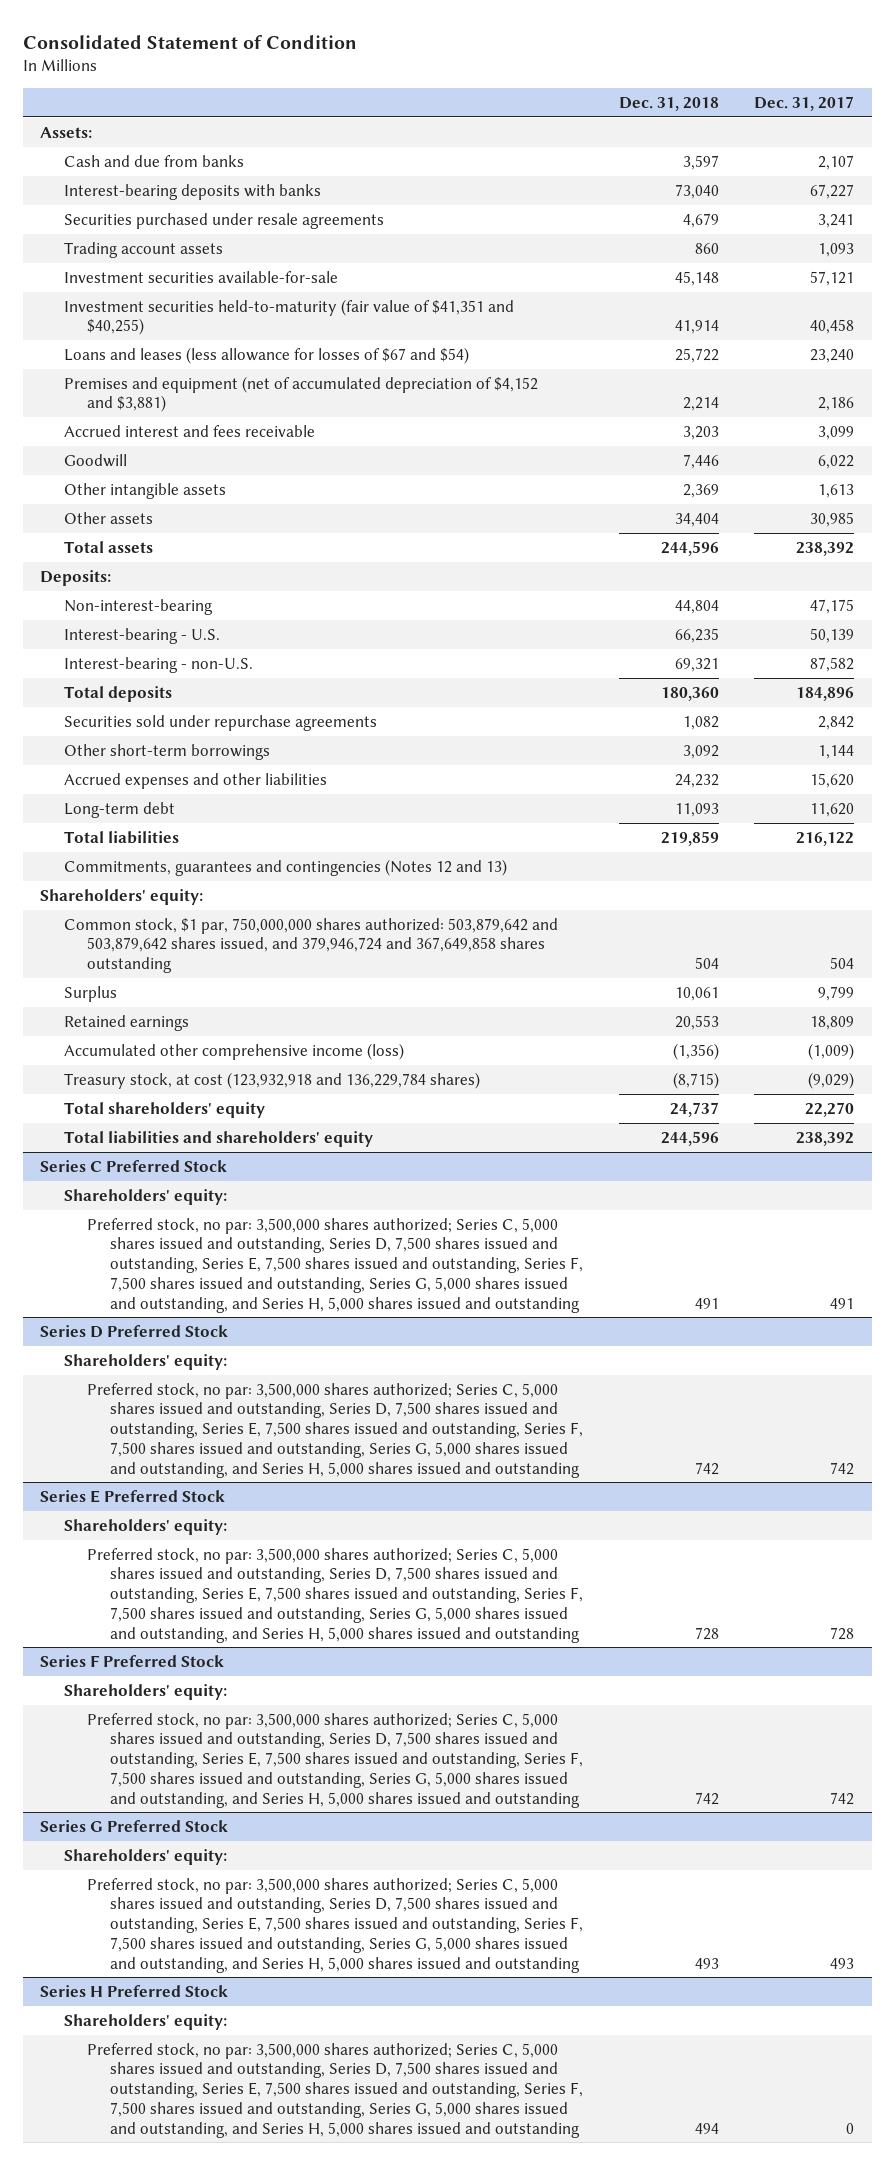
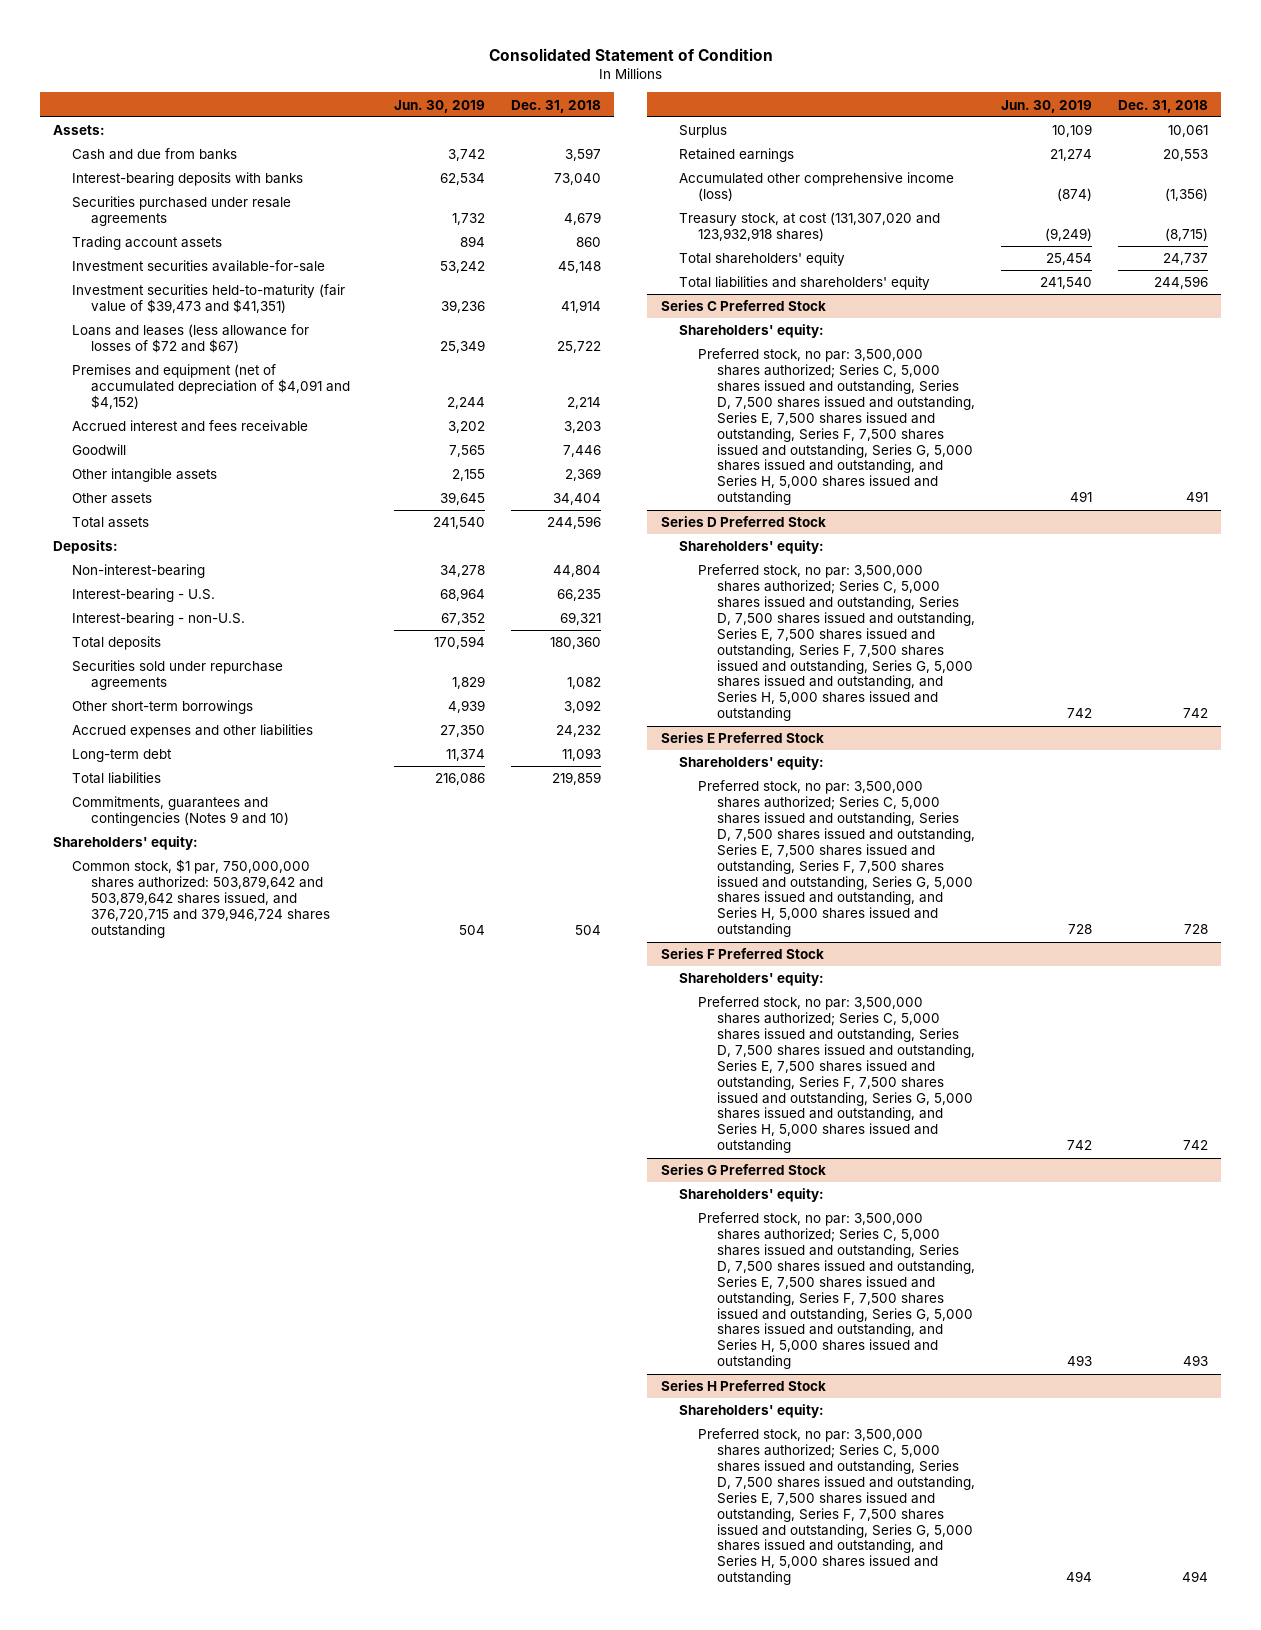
[754,96,855,112] Dec. 31, 2017 -> none
none -> [393,99,485,113] Jun. 30, 2019
[63,298,514,336] Investment securities held-to-maturity (fair value of $41,351 and $40,255) -> [72,284,346,314] Investment securities held-to-maturity (fair value of $39,473 and $41,351)
[63,346,469,364] Loans and leases (less allowance for losses of $67 and $54) -> [72,324,310,354] Loans and leases (less allowance for losses of $72 and $67)
[63,375,538,413] Premises and equipment (net of accumulated depreciation of $4,152 and $3,881) -> [72,364,350,409] Premises and equipment (net of accumulated depreciation of $4,091 and $4,152)
[63,858,507,876] Commitments, guarantees and contingencies (Notes 12 and 13) -> [72,796,289,827] Commitments, guarantees and contingencies (Notes 9 and 10)
[63,917,558,974] Common stock, $1 par, 750,000,000 shares authorized: 503,879,642 and 503,879,642 shares issued, and 379,946,724 and 367,649,858 shares outstanding -> [72,859,330,938] Common stock, $1 par, 750,000,000 shares authorized: 503,879,642 and 503,879,642 shares issued, and 376,720,715 and 379,946,724 shares outstanding
[63,1071,480,1089] Treasury stock, at cost (123,932,918 and 136,229,784 shares) -> [679,212,941,242] Treasury stock, at cost (131,307,020 and 123,932,918 shares)

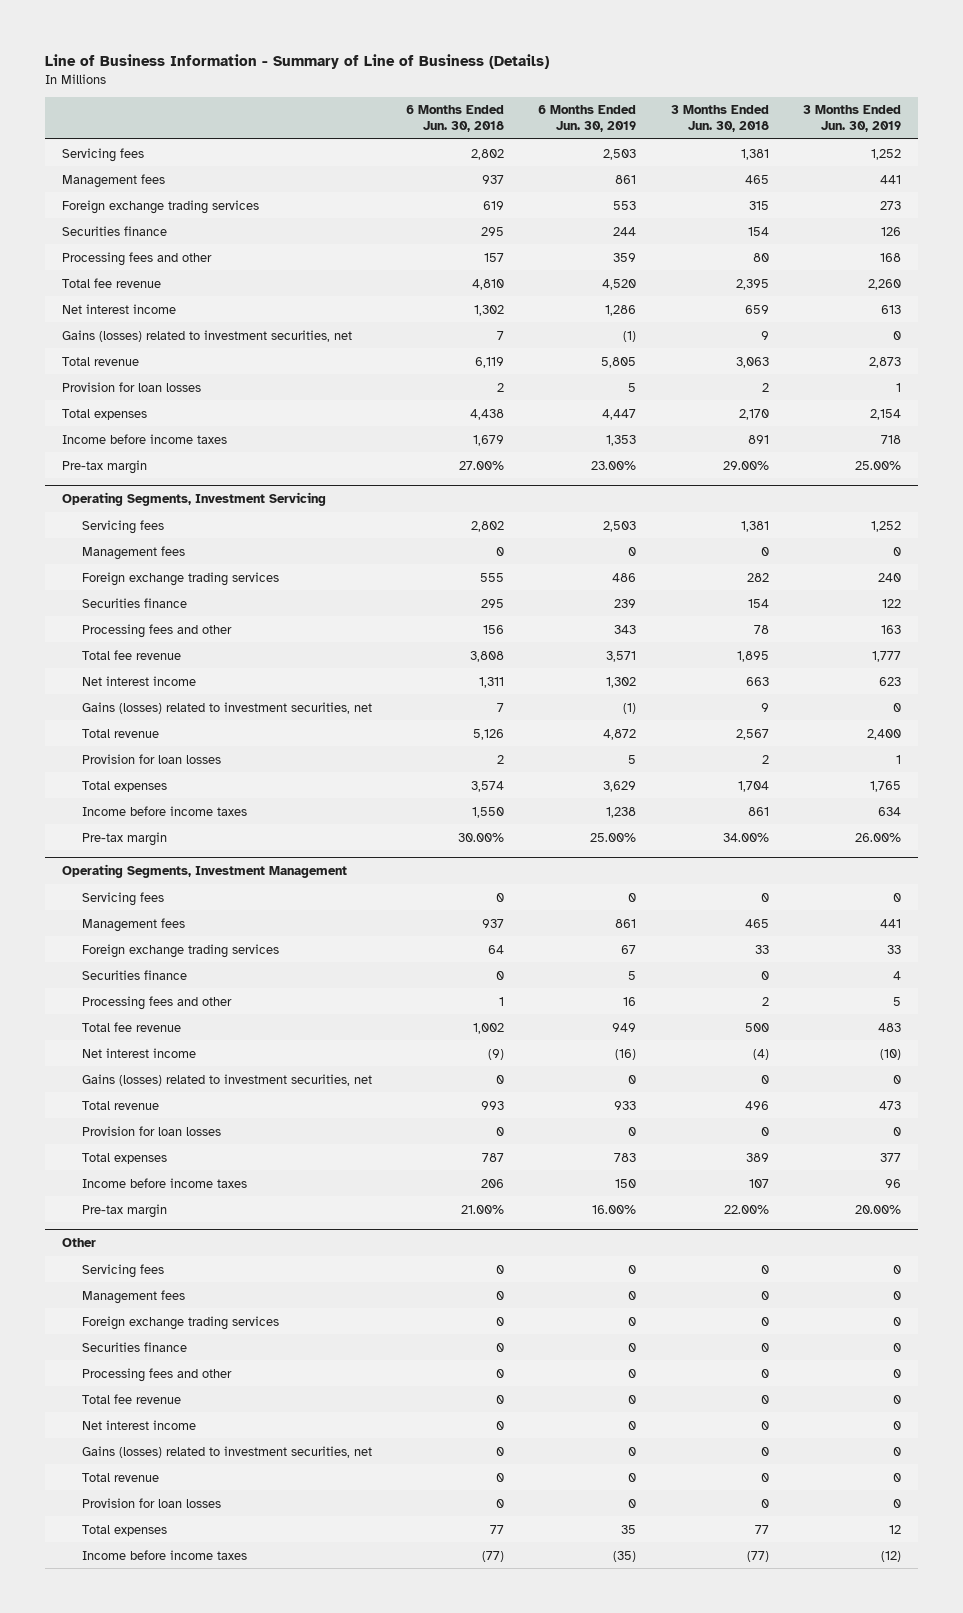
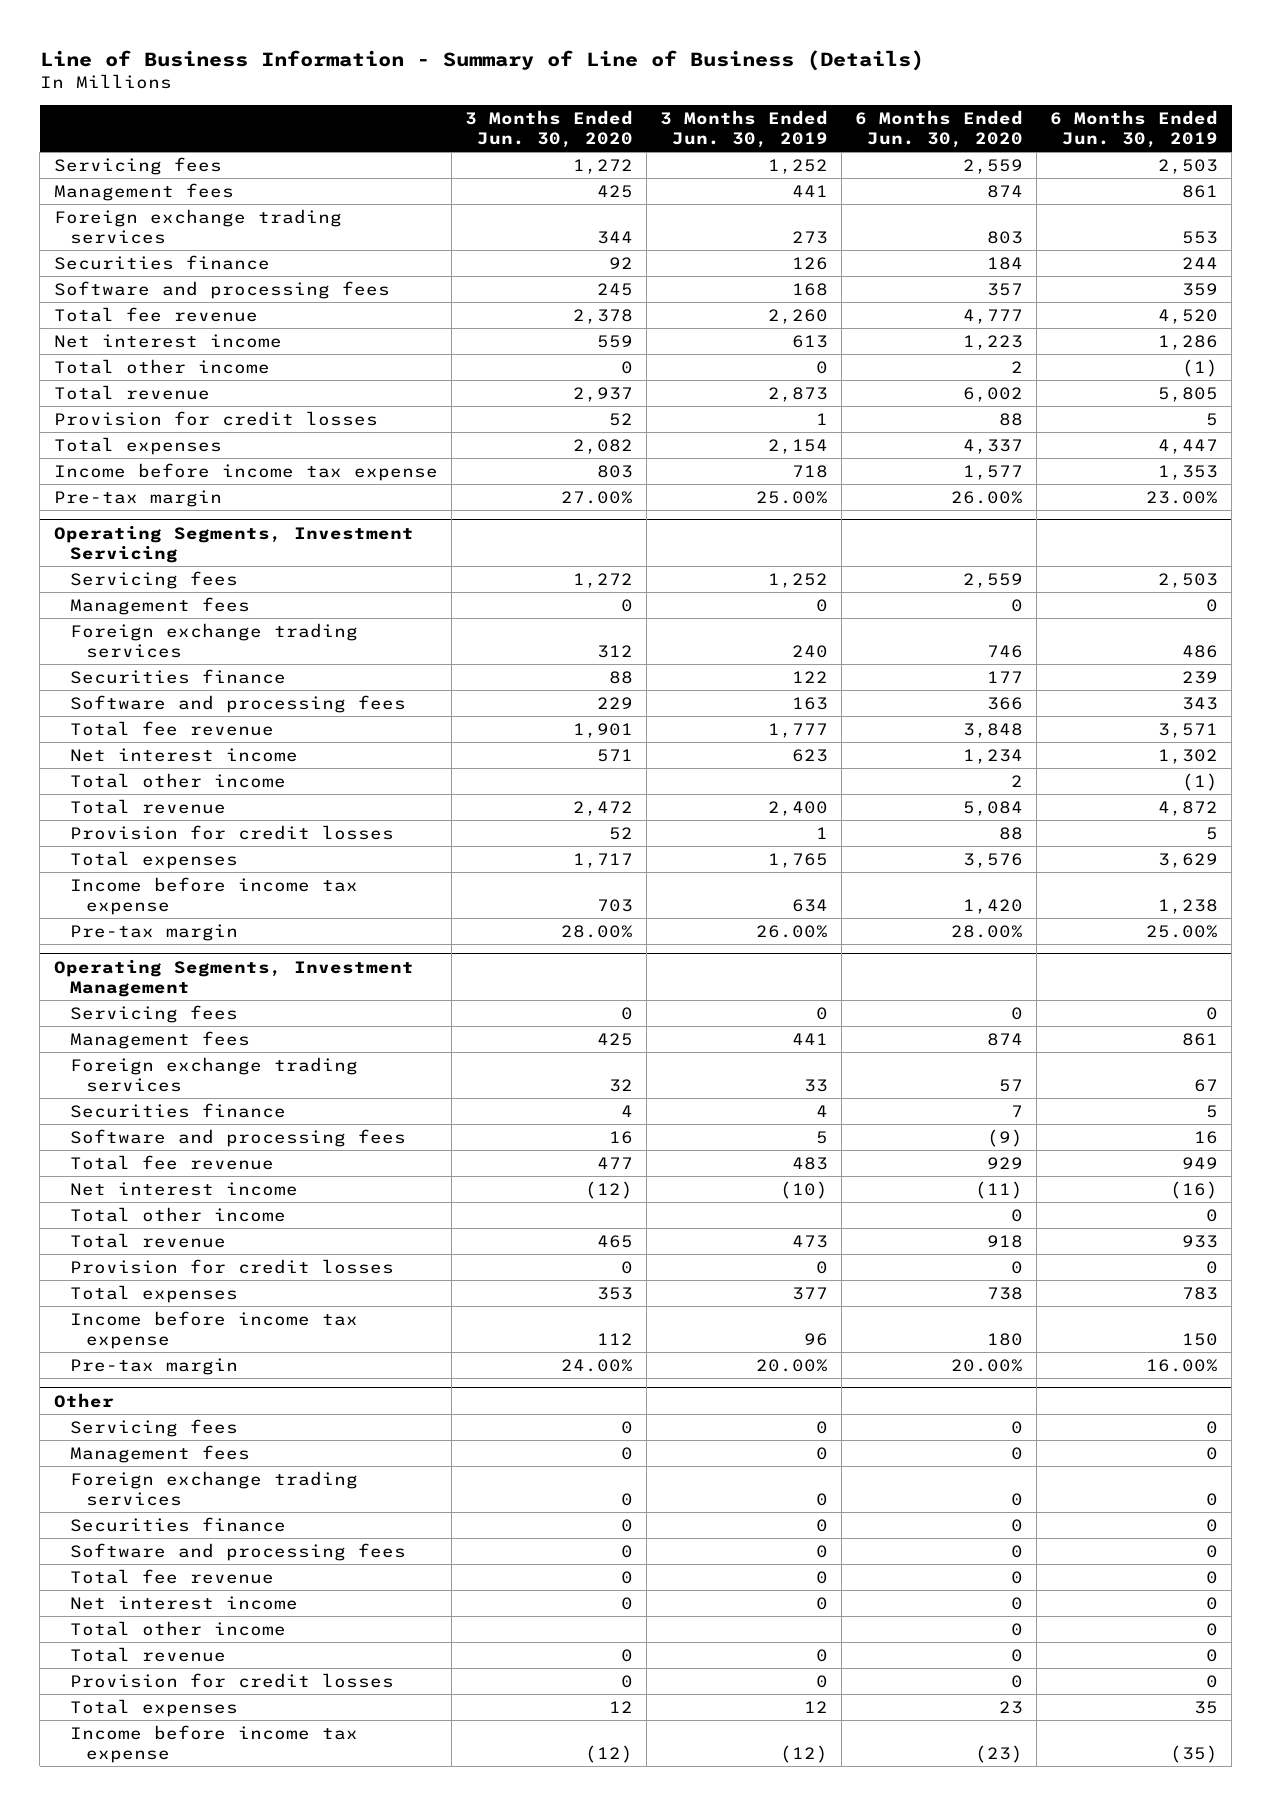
[406,105,505,133] 6 Months Ended Jun. 30, 2018 -> none
[670,105,769,133] 3 Months Ended Jun. 30, 2018 -> none
none -> [464,109,633,148] 3 Months Ended Jun. 30, 2020
none -> [855,109,1024,148] 6 Months Ended Jun. 30, 2020
[62,251,213,266] Processing fees and other -> [53,280,390,299] Software and processing fees
[62,329,353,342] Gains (losses) related to investment securities, net -> none
none -> [53,358,270,374] Total other income
[62,381,202,392] Provision for loan losses -> [53,410,378,426] Provision for credit losses
[62,433,228,444] Income before income taxes -> [53,462,438,481] Income before income tax expense
[81,623,232,638] Processing fees and other -> [69,694,406,713] Software and processing fees
[81,701,372,714] Gains (losses) related to investment securities, net -> none
none -> [69,772,286,788] Total other income
[81,753,221,764] Provision for loan losses -> [69,824,394,840] Provision for credit losses
[81,805,247,816] Income before income taxes -> [69,876,358,915] Income before income tax expense
[81,995,232,1010] Processing fees and other -> [69,1128,406,1147] Software and processing fees
[81,1073,372,1086] Gains (losses) related to investment securities, net -> none
none -> [69,1206,286,1222] Total other income
[81,1125,221,1136] Provision for loan losses -> [69,1258,394,1274] Provision for credit losses
[81,1177,247,1188] Income before income taxes -> [69,1310,358,1349] Income before income tax expense
[81,1367,232,1382] Processing fees and other -> [69,1542,406,1561] Software and processing fees
[81,1445,372,1458] Gains (losses) related to investment securities, net -> none
none -> [69,1620,286,1636] Total other income
[81,1497,221,1508] Provision for loan losses -> [69,1672,394,1688] Provision for credit losses
[81,1549,247,1560] Income before income taxes -> [69,1724,358,1763] Income before income tax expense

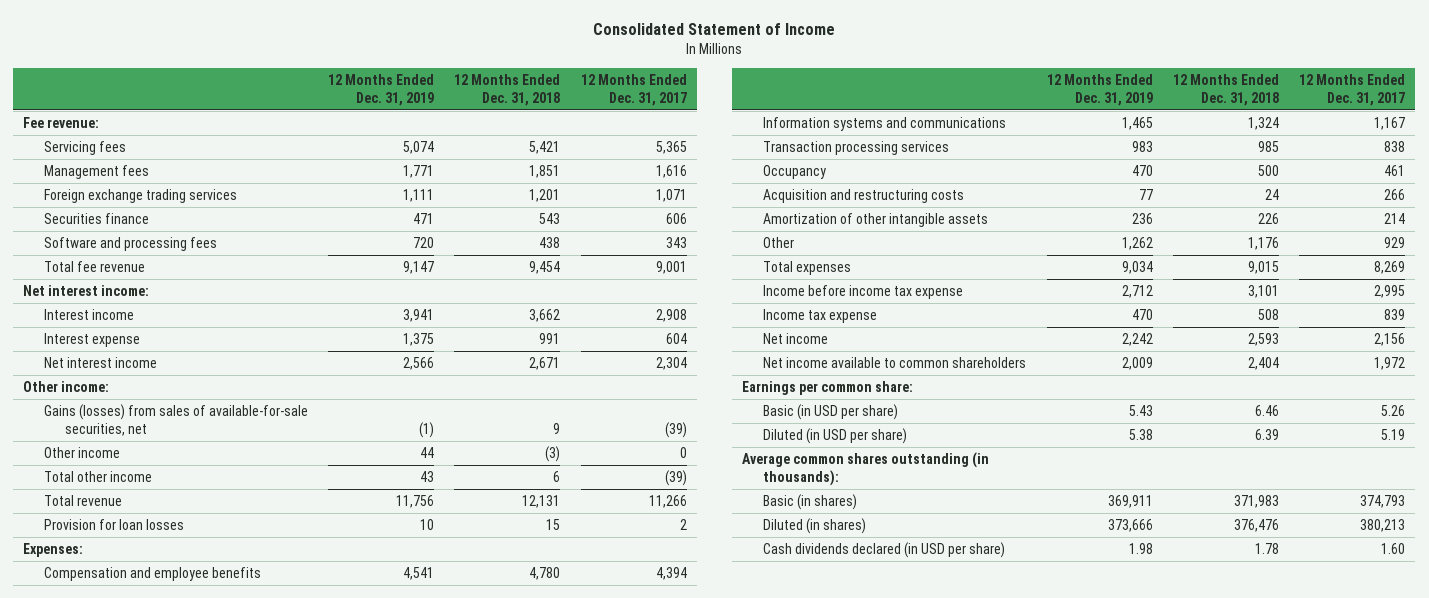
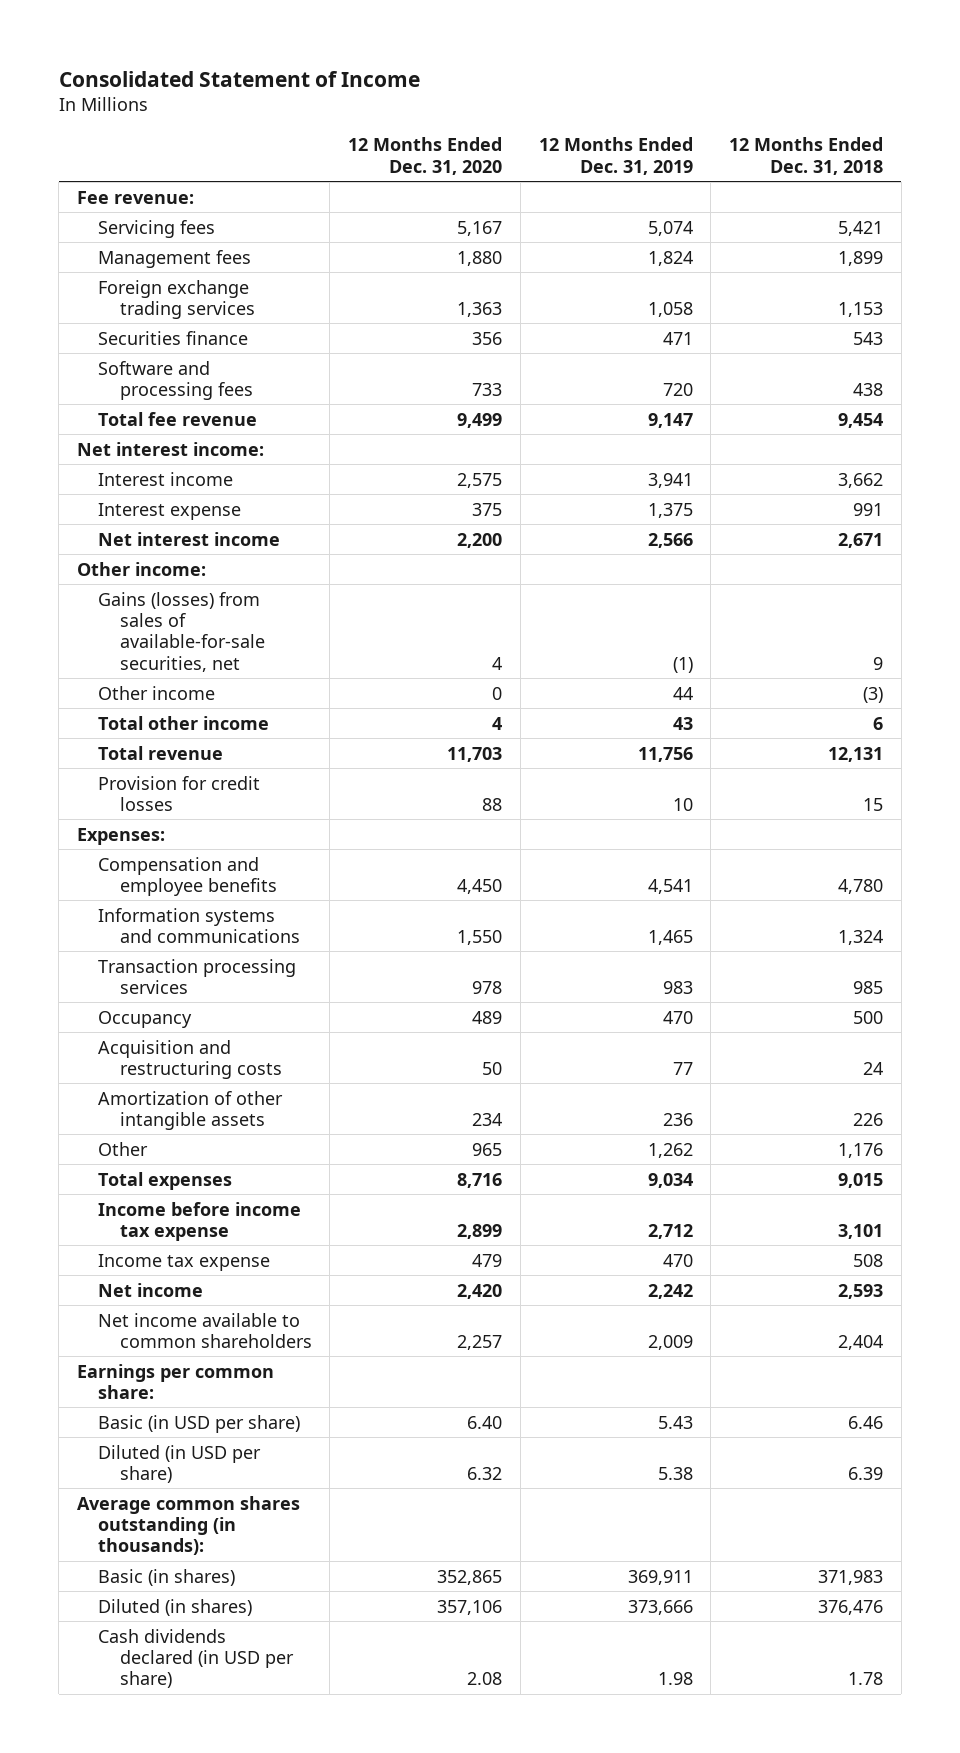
[580,74,687,106] 12 Months Ended Dec. 31, 2017 -> none
none -> [348,137,503,175] 12 Months Ended Dec. 31, 2020
[403,164,435,178] 1,771 -> [647,250,693,266] 1,824
[529,164,561,178] 1,851 -> [837,250,883,266] 1,899
[403,188,435,202] 1,111 -> [647,301,693,317] 1,058
[529,188,561,202] 1,201 -> [837,301,883,317] 1,153
[44,518,185,530] Provision for loan losses -> [98,775,261,811] Provision for credit losses

